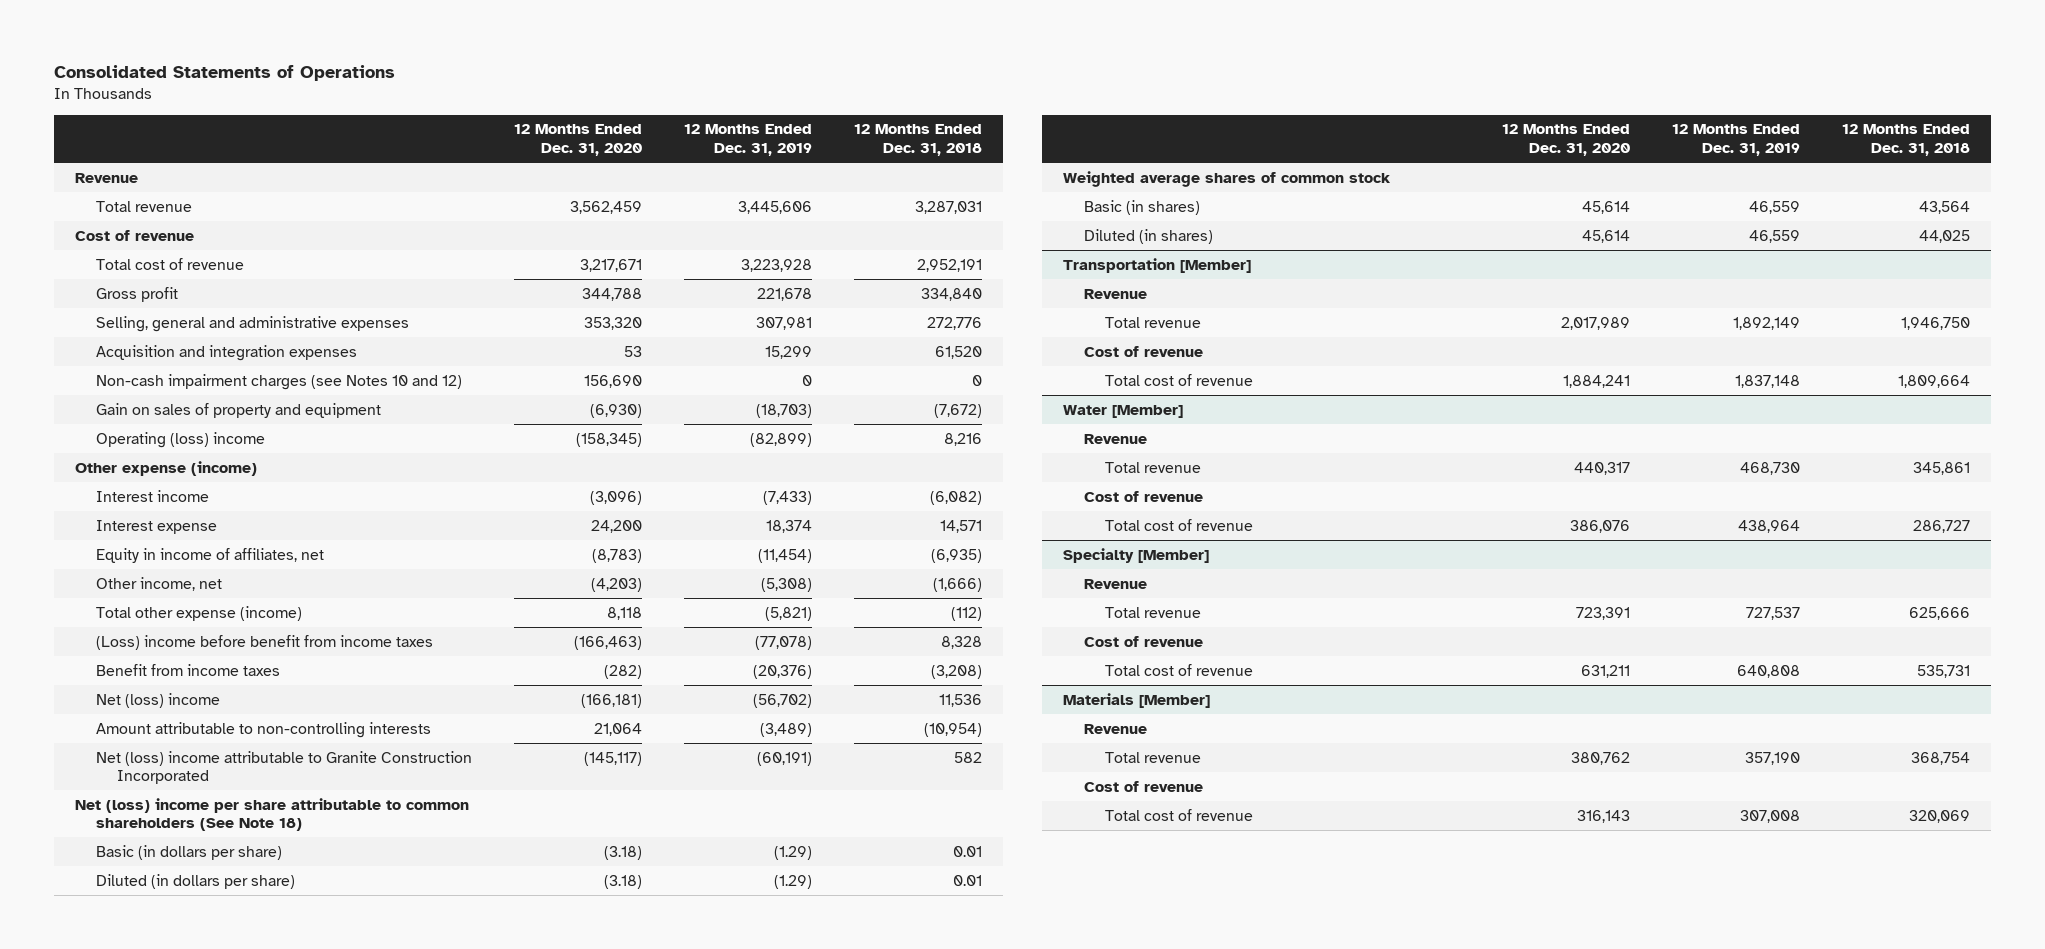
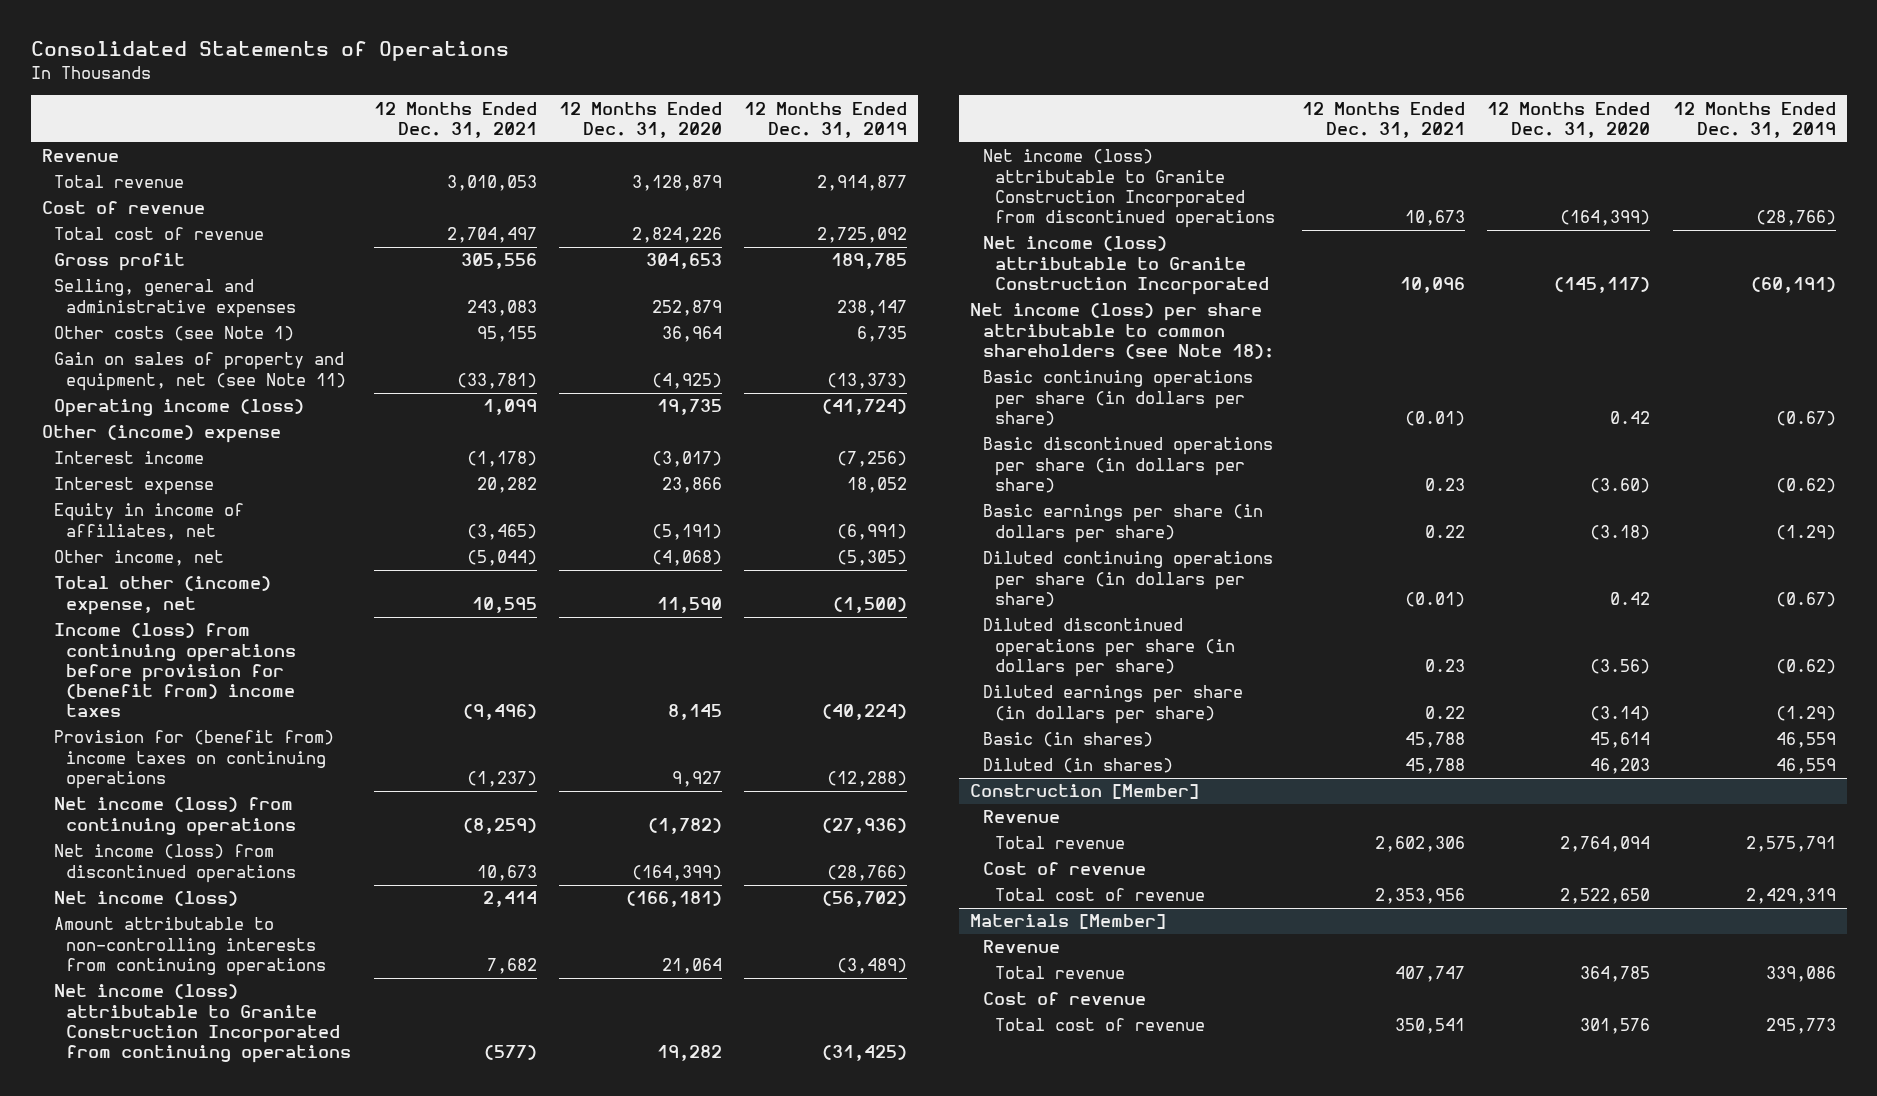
[854,124,983,157] 12 Months Ended Dec. 31, 2018 -> none
none -> [373,101,537,138] 12 Months Ended Dec. 31, 2021
[570,200,643,214] 3,562,459 -> [631,175,722,192] 3,128,879
[738,200,813,214] 3,445,606 -> [816,175,907,192] 2,914,877
[95,344,357,361] Acquisition and integration expenses -> none
[95,373,462,390] Non-cash impairment charges (see Notes 10 and 12) -> none
[1063,170,1392,187] Weighted average shares of common stock -> none
[580,258,643,272] 3,217,671 -> [631,227,722,244] 2,824,226
[741,258,813,272] 3,223,928 -> [816,227,907,244] 2,725,092
[582,287,643,301] 344,788 -> [645,253,722,270] 304,653
[757,287,813,301] 221,678 -> [830,253,907,270] 189,785
[584,316,643,330] 353,320 -> [651,299,722,316] 252,879
[756,316,813,330] 307,981 -> [836,299,907,316] 238,147
none -> [54,326,295,342] Other costs (see Note 1)
[95,402,381,418] Gain on sales of property and equipment -> [54,352,347,391] Gain on sales of property and equipment, net (see Note 11)
[590,403,643,418] (6,930) -> [651,372,722,389] (4,925)
[756,403,813,418] (18,703) -> [826,372,907,389] (13,373)
[95,431,265,448] Operating (loss) income -> [54,399,305,418] Operating income (loss)
[576,432,643,447] (158,345) -> [656,399,722,416] 19,735
[750,432,813,447] (82,899) -> [821,399,907,416] (41,724)
[75,460,258,476] Other expense (income) -> [41,425,281,444] Other (income) expense
[590,490,643,505] (3,096) -> [651,451,722,468] (3,017)
[763,490,813,505] (7,433) -> [836,451,907,468] (7,256)
[591,519,643,533] 24,200 -> [661,477,722,494] 23,866
[766,519,813,533] 18,374 -> [846,477,907,494] 18,052
[592,548,643,563] (8,783) -> [651,523,722,540] (5,191)
[758,548,813,563] (11,454) -> [836,523,907,540] (6,991)
[591,577,643,592] (4,203) -> [651,550,722,567] (4,068)
[761,577,813,592] (5,308) -> [836,550,907,567] (5,305)
[95,605,302,621] Total other expense (income) -> [54,576,272,615] Total other (income) expense, net
[607,606,643,620] 8,118 -> [656,596,722,613] 11,590
[765,606,813,621] (5,821) -> [832,596,907,613] (1,500)
[95,634,433,650] (Loss) income before benefit from income taxes -> [54,623,297,718] Income (loss) from continuing operations before provision for (benefit from) income taxes
[574,635,643,650] (166,463) -> [667,704,722,721] 8,145
[755,635,813,650] (77,078) -> [821,704,907,721] (40,224)
[95,663,280,676] Benefit from income taxes -> [54,730,335,789] Provision for (benefit from) income taxes on continuing operations
[604,664,643,679] (282) -> [671,770,722,787] 9,927
[753,664,813,679] (20,376) -> [826,770,907,787] (12,288)
none -> [54,797,297,836] Net income (loss) from continuing operations
none -> [54,844,297,883] Net income (loss) from discontinued operations
[95,692,220,708] Net (loss) income -> [54,891,239,907] Net income (loss)
[95,721,431,738] Amount attributable to non-controlling interests -> [54,917,327,976] Amount attributable to non-controlling interests from continuing operations
none -> [54,984,352,1064] Net income (loss) attributable to Granite Construction Incorporated from continuing operations
none -> [982,149,1275,229] Net income (loss) attributable to Granite Construction Incorporated from discontinued operations
[95,750,472,785] Net (loss) income attributable to Granite Construction Incorporated -> [982,236,1269,295] Net income (loss) attributable to Granite Construction Incorporated
[75,797,470,832] Net (loss) income per share attributable to common shareholders (See Note 18) -> [970,303,1274,359] Net income (loss) per share attributable to common shareholders (see Note 18):
none -> [982,370,1253,426] Basic continuing operations per share (in dollars per share)
none -> [982,437,1273,493] Basic discontinued operations per share (in dollars per share)
[95,844,282,860] Basic (in dollars per share) -> [982,504,1263,543] Basic earnings per share (in dollars per share)
none -> [982,551,1273,607] Diluted continuing operations per share (in dollars per share)
none -> [982,618,1235,677] Diluted discontinued operations per share (in dollars per share)
[95,873,295,889] Diluted (in dollars per share) -> [982,685,1243,724] Diluted earnings per share (in dollars per share)
[604,874,643,889] (3.18) -> [1590,705,1651,721] (3.14)
[1063,257,1252,273] Transportation [Member] -> none
[1084,288,1148,299] Revenue -> none
[1105,316,1202,328] Total revenue -> none
[1084,345,1204,357] Cost of revenue -> none
[1105,373,1254,386] Total cost of revenue -> none
[1063,404,1184,418] Water [Member] -> none
[1084,433,1148,444] Revenue -> none
[1105,461,1202,473] Total revenue -> none
[1084,490,1204,502] Cost of revenue -> none
[1105,518,1254,531] Total cost of revenue -> none
[1063,547,1210,563] Specialty [Member] -> none
[1582,229,1631,243] 45,614 -> [1590,758,1651,775] 46,203
none -> [970,784,1200,800] Construction [Member]
[1576,606,1631,620] 723,391 -> [1560,836,1651,853] 2,764,094
[1746,606,1801,620] 727,537 -> [1745,836,1836,853] 2,575,791
[1581,664,1631,678] 631,211 -> [1560,888,1651,905] 2,522,650
[1737,664,1801,678] 640,808 -> [1745,888,1836,905] 2,429,319
[1571,751,1631,765] 380,762 -> [1580,966,1651,983] 364,785
[1745,751,1801,765] 357,190 -> [1765,966,1836,983] 339,086
[1577,809,1631,823] 316,143 -> [1580,1018,1651,1035] 301,576
[1740,809,1801,823] 307,008 -> [1765,1018,1836,1035] 295,773

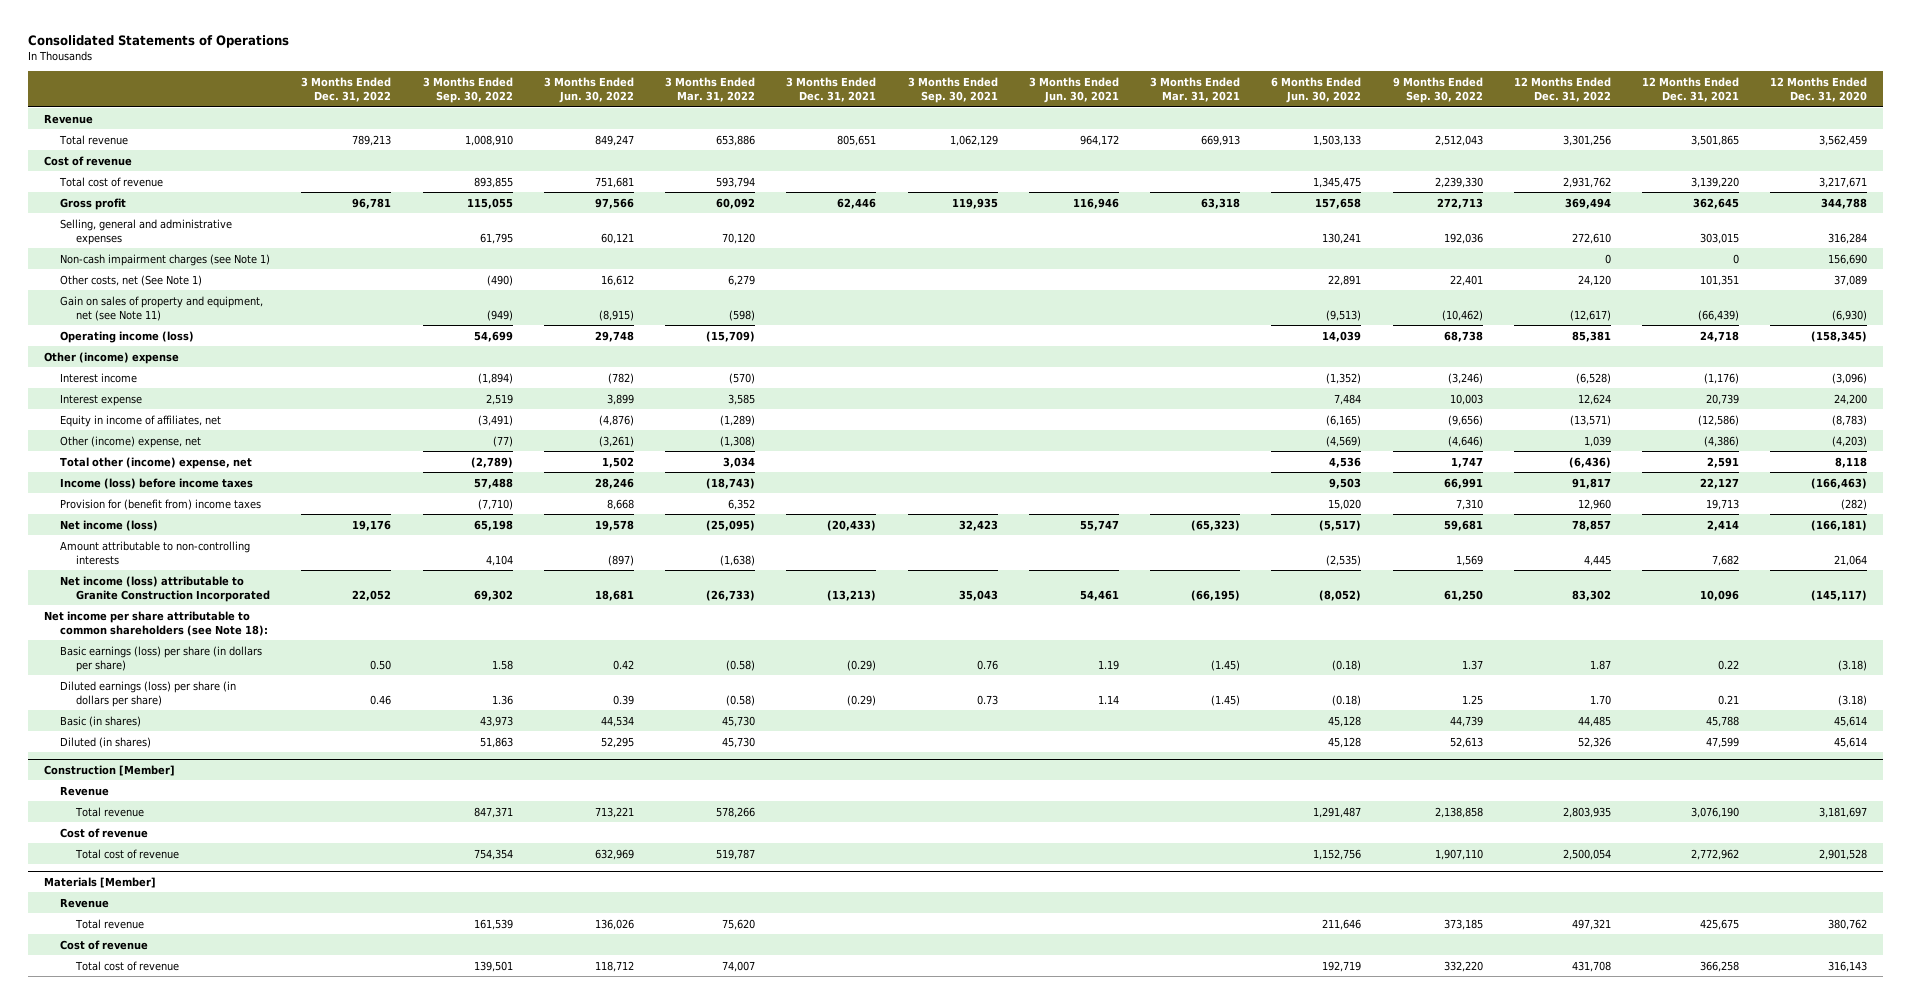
[743,101,907,138] 12 Months Ended Dec. 31, 2019 -> none
none -> [301,76,392,103] 3 Months Ended Dec. 31, 2022
none -> [422,76,513,104] 3 Months Ended Sep. 30, 2022
none -> [543,76,634,104] 3 Months Ended Jun. 30, 2022
none -> [665,76,756,103] 3 Months Ended Mar. 31, 2022
none -> [786,76,877,103] 3 Months Ended Dec. 31, 2021
none -> [907,76,998,104] 3 Months Ended Sep. 30, 2021
none -> [1028,76,1119,104] 3 Months Ended Jun. 30, 2021
none -> [1150,76,1241,103] 3 Months Ended Mar. 31, 2021
none -> [1271,76,1362,104] 6 Months Ended Jun. 30, 2022
none -> [1392,76,1483,104] 9 Months Ended Sep. 30, 2022
none -> [1513,76,1611,103] 12 Months Ended Dec. 31, 2022
[446,175,537,192] 3,010,053 -> [1691,134,1740,146] 3,501,865
[631,175,722,192] 3,128,879 -> [1819,134,1868,146] 3,562,459
[446,227,537,244] 2,704,497 -> [1691,176,1740,188] 3,139,220
[631,227,722,244] 2,824,226 -> [1819,176,1868,188] 3,217,671
[460,253,537,270] 305,556 -> [1693,197,1740,209] 362,645
[645,253,722,270] 304,653 -> [1821,197,1868,209] 344,788
[466,299,537,316] 243,083 -> [1700,232,1740,244] 303,015
[651,299,722,316] 252,879 -> [1828,232,1868,244] 316,284
none -> [60,253,271,266] Non-cash impairment charges (see Note 1)
[54,326,295,342] Other costs (see Note 1) -> [60,274,203,286] Other costs, net (See Note 1)
[476,326,537,343] 95,155 -> [1700,274,1740,286] 101,351
[661,326,722,343] 36,964 -> [1834,274,1868,286] 37,089
[456,372,537,389] (33,781) -> [1698,309,1740,321] (66,439)
[651,372,722,389] (4,925) -> [1832,309,1868,321] (6,930)
[482,399,537,416] 1,099 -> [1700,330,1740,342] 24,718
[656,399,722,416] 19,735 -> [1811,330,1868,342] (158,345)
[54,797,297,836] Net income (loss) from continuing operations -> none
[54,844,297,883] Net income (loss) from discontinued operations -> none
[466,451,537,468] (1,178) -> [1704,372,1740,384] (1,176)
[651,451,722,468] (3,017) -> [1832,372,1868,384] (3,096)
[476,477,537,494] 20,282 -> [1706,393,1740,405] 20,739
[661,477,722,494] 23,866 -> [1834,393,1868,405] 24,200
[466,523,537,540] (3,465) -> [1698,414,1740,426] (12,586)
[651,523,722,540] (5,191) -> [1832,414,1868,426] (8,783)
[54,550,225,567] Other income, net -> [60,435,202,448] Other (income) expense, net
[466,550,537,567] (5,044) -> [1704,435,1740,447] (4,386)
[651,550,722,567] (4,068) -> [1832,435,1868,447] (4,203)
[471,596,537,613] 10,595 -> [1707,456,1740,468] 2,591
[656,596,722,613] 11,590 -> [1835,456,1868,468] 8,118
[54,623,297,718] Income (loss) from continuing operations before provision for (benefit from) income taxes -> [60,477,254,489] Income (loss) before income taxes
[462,704,537,721] (9,496) -> [1700,477,1740,489] 22,127
[667,704,722,721] 8,145 -> [1811,477,1868,489] (166,463)
[54,730,335,789] Provision for (benefit from) income taxes on continuing operations -> [60,498,262,510] Provision for (benefit from) income taxes
[466,770,537,787] (1,237) -> [1706,498,1740,510] 19,713
[671,770,722,787] 9,927 -> [1841,498,1868,510] (282)
[54,984,352,1064] Net income (loss) attributable to Granite Construction Incorporated from continuing operations -> none
[982,149,1275,229] Net income (loss) attributable to Granite Construction Incorporated from discontinued operations -> none
[54,917,327,976] Amount attributable to non-controlling interests from continuing operations -> [60,540,251,565] Amount attributable to non-controlling interests
[982,370,1253,426] Basic continuing operations per share (in dollars per share) -> none
[982,437,1273,493] Basic discontinued operations per share (in dollars per share) -> none
[982,551,1273,607] Diluted continuing operations per share (in dollars per share) -> none
[982,618,1235,677] Diluted discontinued operations per share (in dollars per share) -> none
[970,303,1274,359] Net income (loss) per share attributable to common shareholders (see Note 18): -> [43,610,269,636] Net income per share attributable to common shareholders (see Note 18):
[982,504,1263,543] Basic earnings per share (in dollars per share) -> [60,645,263,672] Basic earnings (loss) per share (in dollars per share)
[982,685,1243,724] Diluted earnings per share (in dollars per share) -> [60,680,237,707] Diluted earnings (loss) per share (in dollars per share)
[1425,705,1466,719] 0.22 -> [1718,694,1740,705] 0.21
[1590,705,1651,721] (3.14) -> [1838,694,1868,706] (3.18)
[1405,758,1466,775] 45,788 -> [1706,736,1740,748] 47,599
[1590,758,1651,775] 46,203 -> [1834,736,1868,748] 45,614
[1375,836,1466,853] 2,602,306 -> [1691,806,1740,818] 3,076,190
[1560,836,1651,853] 2,764,094 -> [1819,806,1868,818] 3,181,697
[1375,888,1466,905] 2,353,956 -> [1691,848,1740,860] 2,772,962
[1560,888,1651,905] 2,522,650 -> [1819,848,1868,860] 2,901,528
[1395,966,1466,983] 407,747 -> [1700,918,1740,930] 425,675
[1580,966,1651,983] 364,785 -> [1828,918,1868,930] 380,762
[1395,1018,1466,1035] 350,541 -> [1700,960,1740,972] 366,258
[1580,1018,1651,1035] 301,576 -> [1828,960,1868,972] 316,143

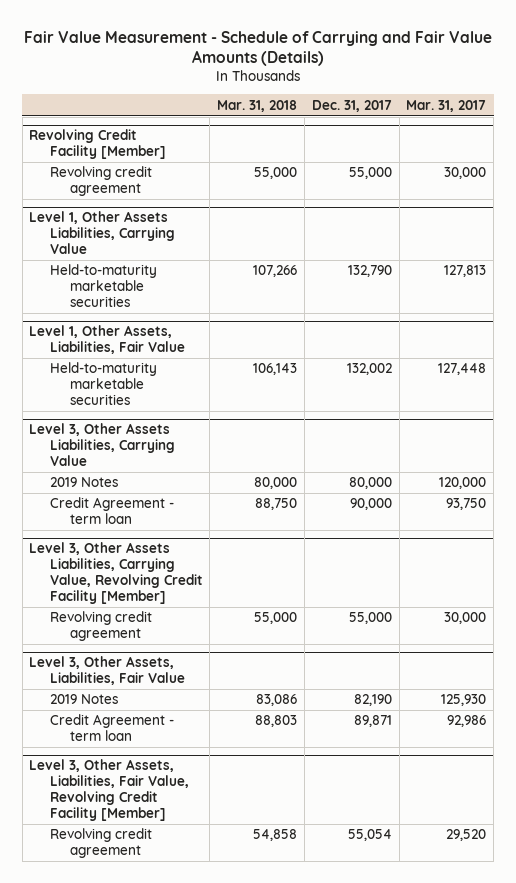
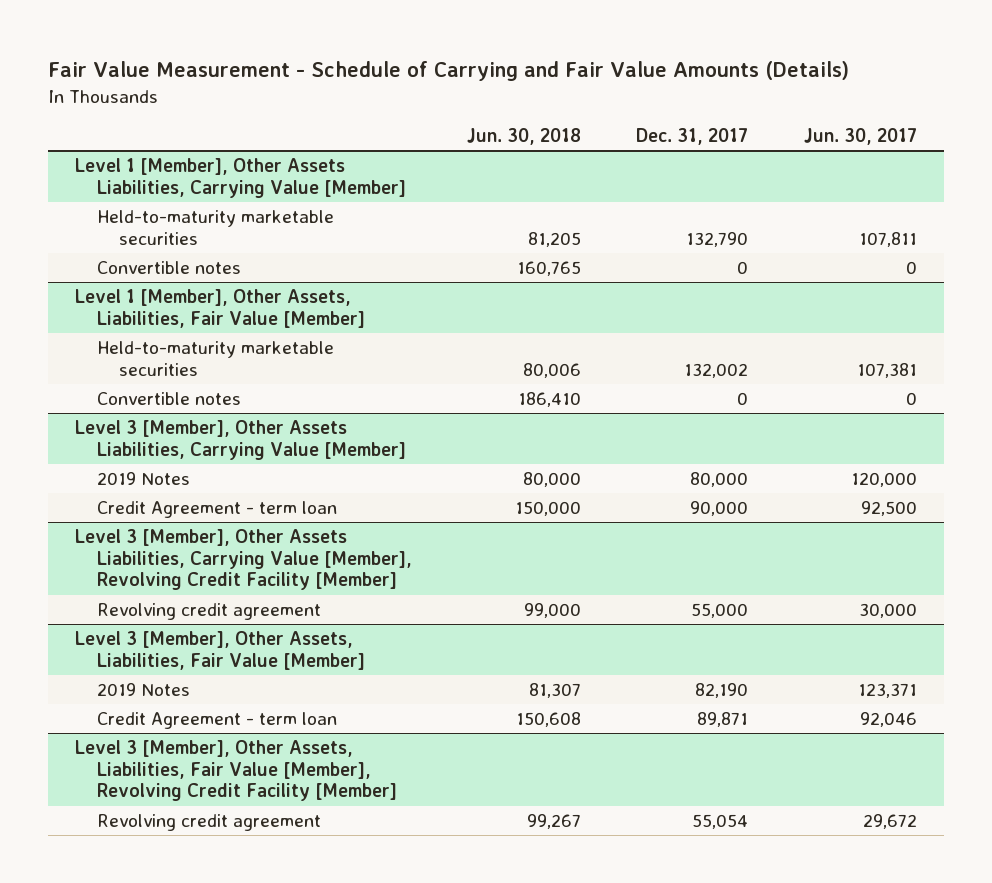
[217,99,298,112] Mar. 31, 2018 -> none
[406,99,487,112] Mar. 31, 2017 -> none
none -> [467,128,582,146] Jun. 30, 2018
none -> [803,128,917,146] Jun. 30, 2017
[29,129,166,160] Revolving Credit Facility [Member] -> none
[49,166,152,197] Revolving credit agreement -> none
[29,211,175,255] Level 1, Other Assets Liabilities, Carrying Value -> [75,157,407,198] Level 1 [Member], Other Assets Liabilities, Carrying Value [Member]
none -> [97,260,242,274] Convertible notes
[29,325,185,355] Level 1, Other Assets, Liabilities, Fair Value -> [75,288,366,328] Level 1 [Member], Other Assets, Liabilities, Fair Value [Member]
none -> [97,391,242,405] Convertible notes
[29,423,175,467] Level 3, Other Assets Liabilities, Carrying Value -> [75,419,407,460] Level 3 [Member], Other Assets Liabilities, Carrying Value [Member]
[29,542,203,605] Level 3, Other Assets Liabilities, Carrying Value, Revolving Credit Facility [Member] -> [75,528,413,591] Level 3 [Member], Other Assets Liabilities, Carrying Value [Member], Revolving Credit Facility [Member]
[29,656,185,686] Level 3, Other Assets, Liabilities, Fair Value -> [75,630,366,670] Level 3 [Member], Other Assets, Liabilities, Fair Value [Member]
[29,759,189,822] Level 3, Other Assets, Liabilities, Fair Value, Revolving Credit Facility [Member] -> [75,739,398,802] Level 3 [Member], Other Assets, Liabilities, Fair Value [Member], Revolving Credit Facility [Member]

